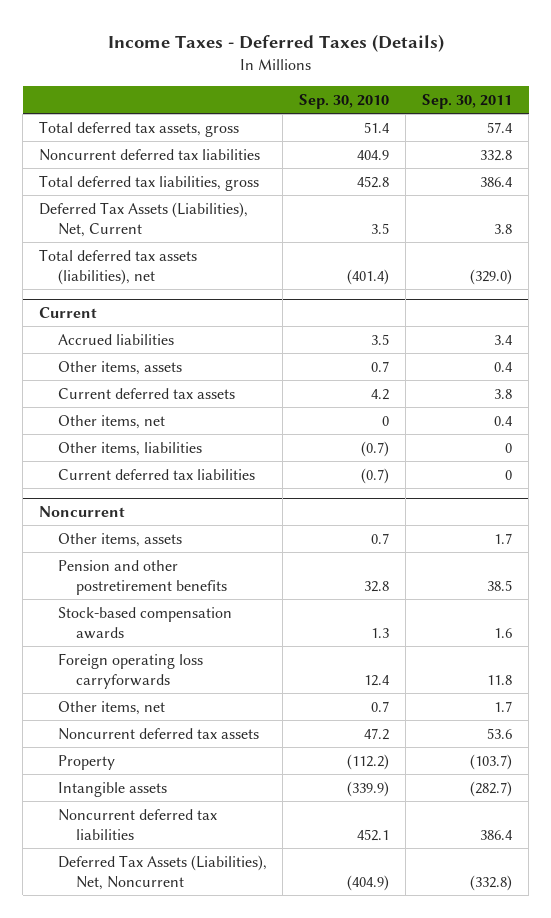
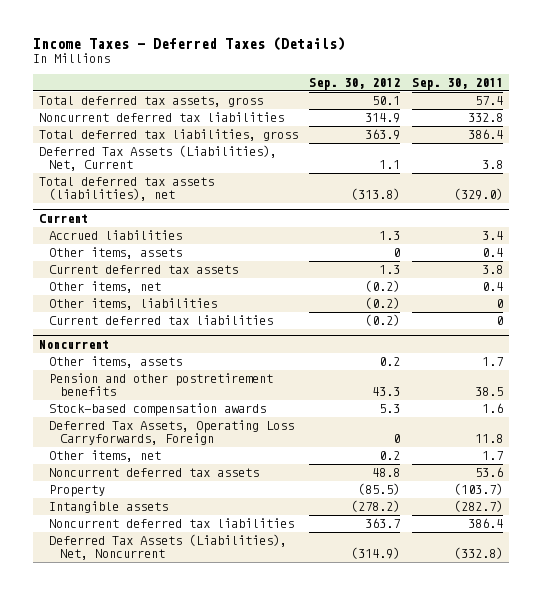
[299,93,390,109] Sep. 30, 2010 -> none
none -> [309,78,401,91] Sep. 30, 2012
[57,652,203,690] Foreign operating loss carryforwards -> [49,420,295,446] Deferred Tax Assets, Operating Loss Carryforwards, Foreign

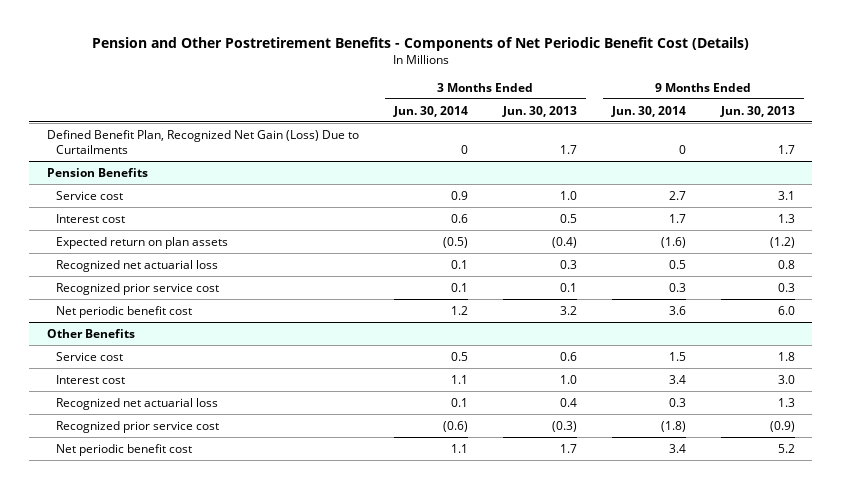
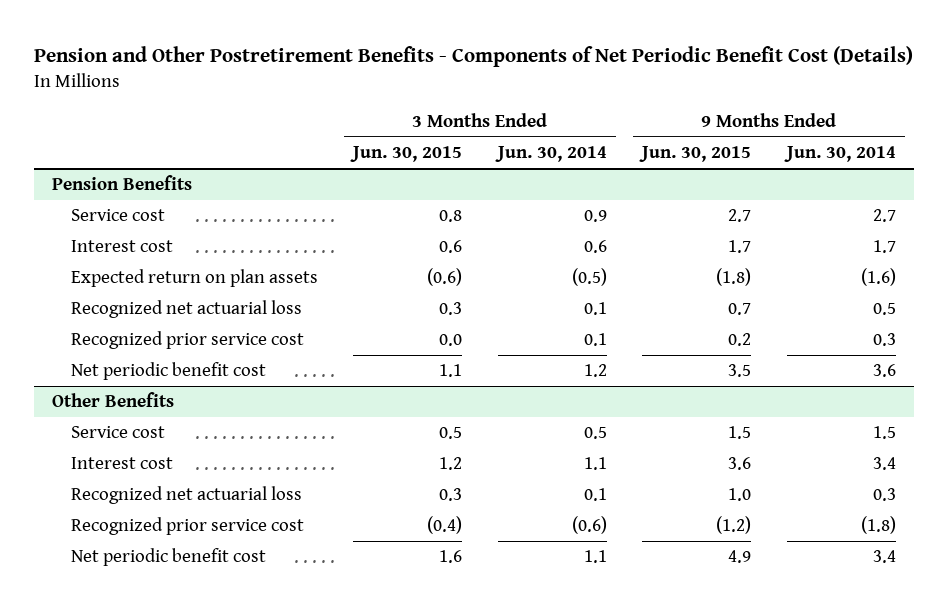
[501,105,577,117] Jun. 30, 2013 -> none
[719,105,795,117] Jun. 30, 2013 -> none
none -> [350,146,463,163] Jun. 30, 2015
none -> [639,146,752,163] Jun. 30, 2015
[46,129,359,155] Defined Benefit Plan, Recognized Net Gain (Loss) Due to Curtailments -> none

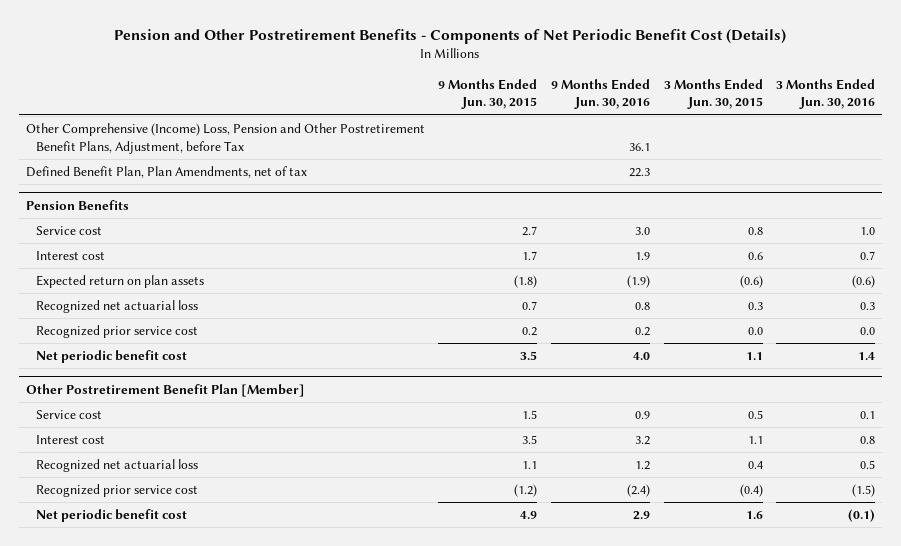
[494,146,607,163] Jun. 30, 2014 -> none
[783,146,896,163] Jun. 30, 2014 -> none
none -> [550,79,650,110] 9 Months Ended Jun. 30, 2016
none -> [776,79,876,110] 3 Months Ended Jun. 30, 2016
none -> [25,123,425,154] Other Comprehensive (Income) Loss, Pension and Other Postretirement Benefit Plans, Adjustment, before Tax
none -> [25,166,307,179] Defined Benefit Plan, Plan Amendments, net of tax
[51,392,174,408] Other Benefits -> [25,383,305,397] Other Postretirement Benefit Plan [Member]
[439,457,463,471] 1.2 -> [747,436,763,445] 1.1
[728,457,752,471] 3.6 -> [522,435,538,445] 3.5
[439,488,463,502] 0.3 -> [747,461,763,470] 0.4
[728,488,752,502] 1.0 -> [522,461,538,470] 1.1

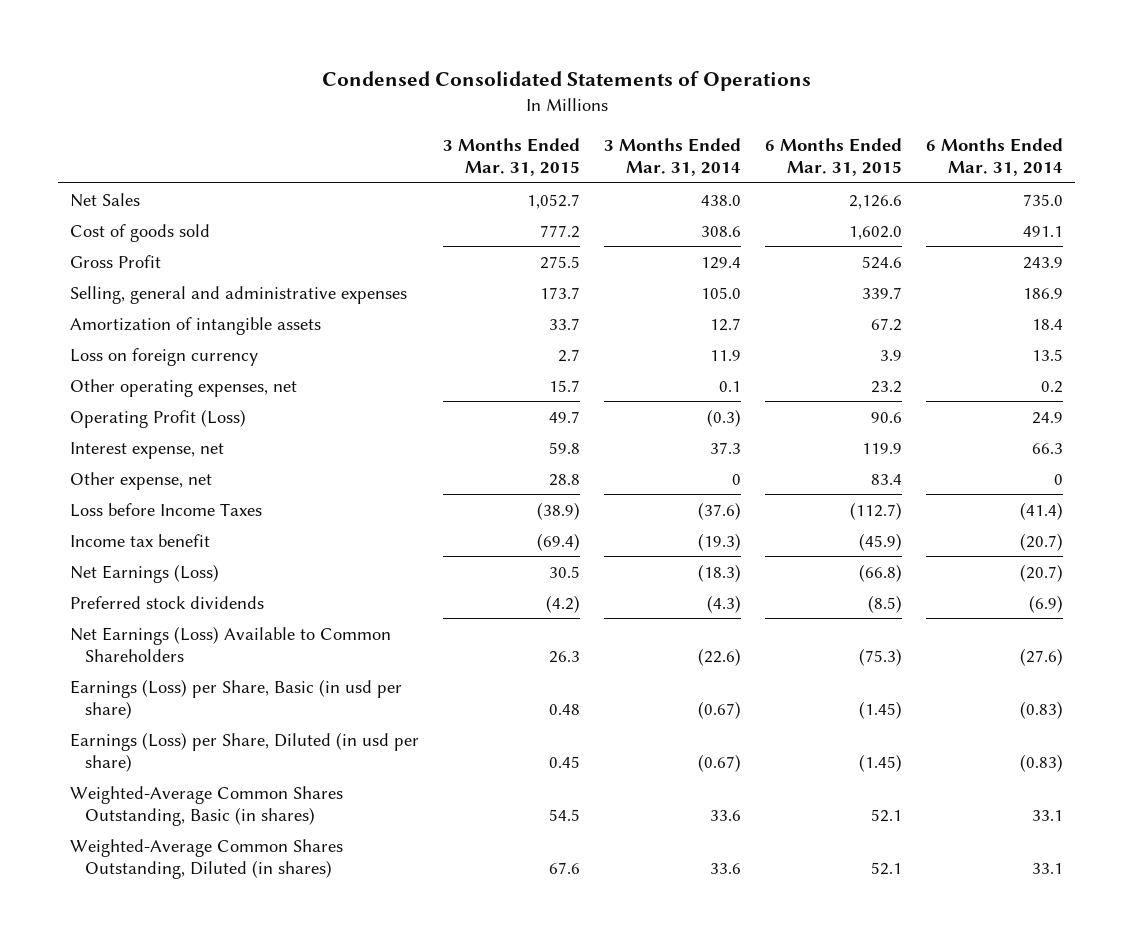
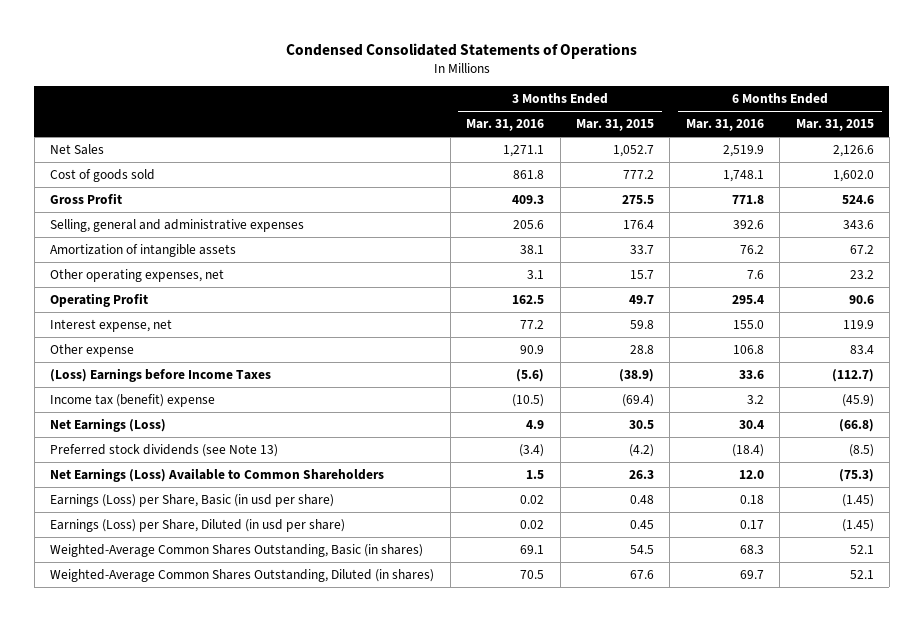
[604,137,742,176] 3 Months Ended Mar. 31, 2014 -> none
[926,137,1064,176] 6 Months Ended Mar. 31, 2014 -> none
none -> [466,119,545,132] Mar. 31, 2016
none -> [685,119,764,132] Mar. 31, 2016
[540,286,581,299] 173.7 -> [622,219,654,229] 176.4
[862,286,903,299] 339.7 -> [842,219,874,229] 343.6
[69,347,258,366] Loss on foreign currency -> none
[69,408,246,428] Operating Profit (Loss) -> [50,292,149,307] Operating Profit
[69,471,212,490] Other expense, net -> [50,343,135,357] Other expense
[69,502,262,517] Loss before Income Taxes -> [50,367,272,382] (Loss) Earnings before Income Taxes
[69,533,210,547] Income tax benefit -> [50,393,216,407] Income tax (benefit) expense
[69,595,264,609] Preferred stock dividends -> [50,443,279,457] Preferred stock dividends (see Note 13)

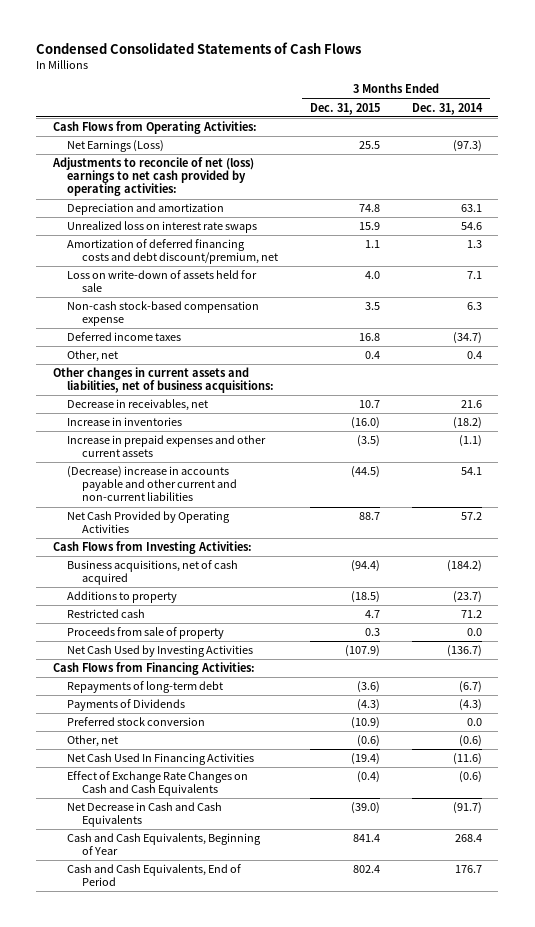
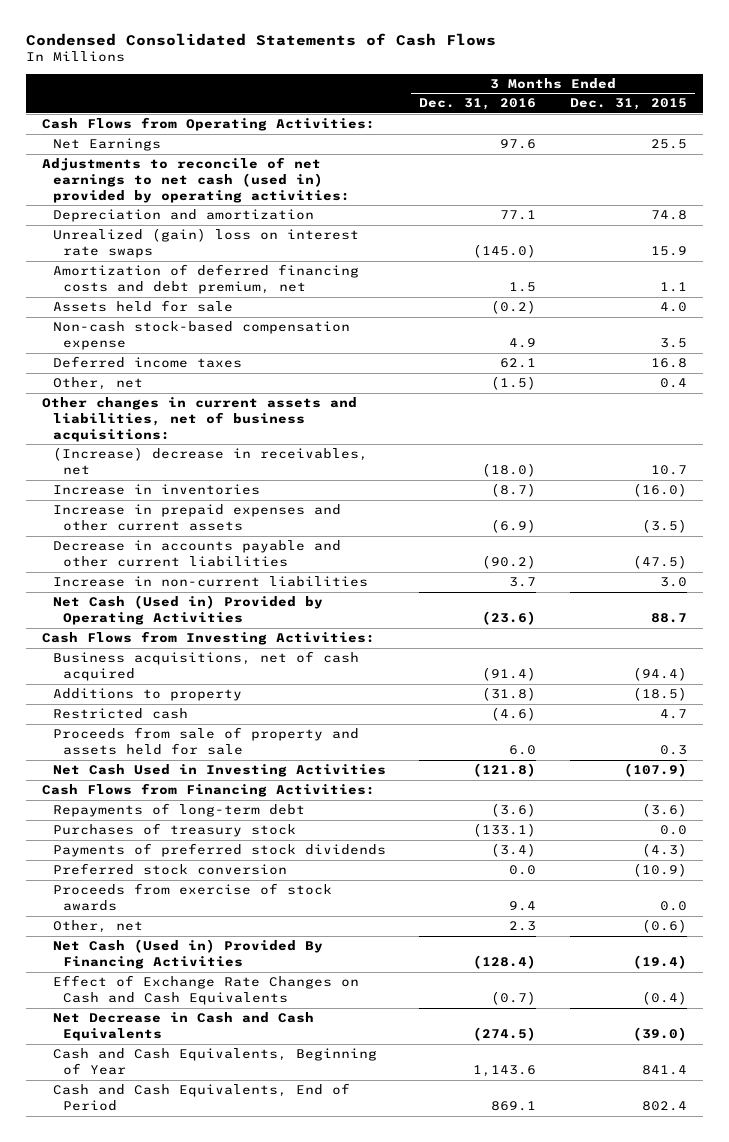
[412,102,484,115] Dec. 31, 2014 -> none
none -> [419,98,537,111] Dec. 31, 2016
[67,140,165,153] Net Earnings (Loss) -> [52,138,161,152] Net Earnings
[51,157,254,197] Adjustments to reconcile of net (loss) earnings to net cash provided by operating activities: -> [42,157,350,204] Adjustments to reconcile of net earnings to net cash (used in) provided by operating activities:
[67,221,258,234] Unrealized loss on interest rate swaps -> [52,228,359,259] Unrealized (gain) loss on interest rate swaps
[67,239,278,265] Amortization of deferred financing costs and debt discount/premium, net -> [52,264,359,295] Amortization of deferred financing costs and debt premium, net
[67,270,258,293] Loss on write-down of assets held for sale -> [52,300,233,313] Assets held for sale
[67,399,209,412] Decrease in receivables, net -> [52,447,368,476] (Increase) decrease in receivables, net
[67,466,237,502] (Decrease) increase in accounts payable and other current and non-current liabilities -> [52,540,341,568] Decrease in accounts payable and other current liabilities
[351,466,381,479] (44.5) -> [632,555,687,570] (47.5)
none -> [52,576,368,588] Increase in non-current liabilities
[67,511,231,534] Net Cash Provided by Operating Activities -> [52,595,323,626] Net Cash (Used in) Provided by Operating Activities
[67,627,225,640] Proceeds from sale of property -> [52,727,359,756] Proceeds from sale of property and assets held for sale
[67,645,254,658] Net Cash Used by Investing Activities -> [52,764,386,778] Net Cash Used in Investing Activities
none -> [52,823,296,838] Purchases of treasury stock
[67,699,186,712] Payments of Dividends -> [52,843,386,858] Payments of preferred stock dividends
none -> [52,883,332,912] Proceeds from exercise of stock awards
[67,753,255,766] Net Cash Used In Financing Activities -> [52,939,323,970] Net Cash (Used in) Provided By Financing Activities

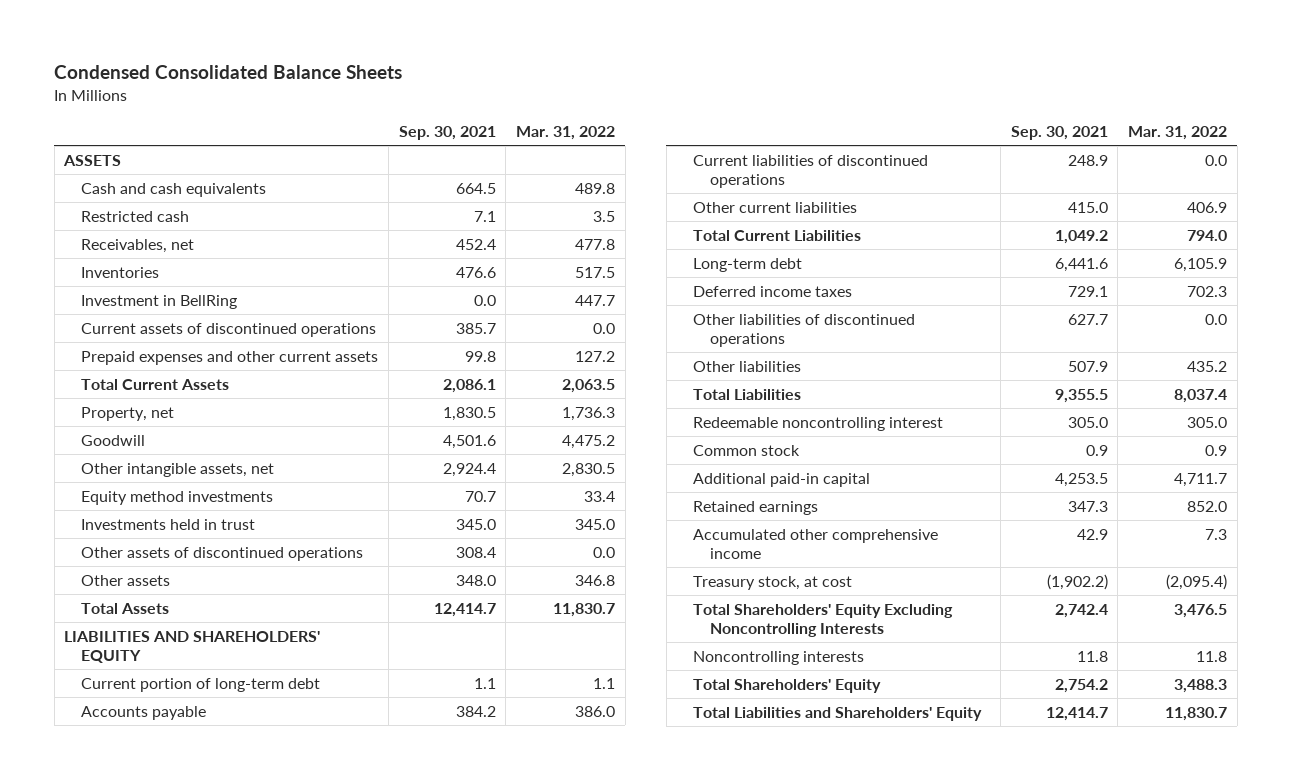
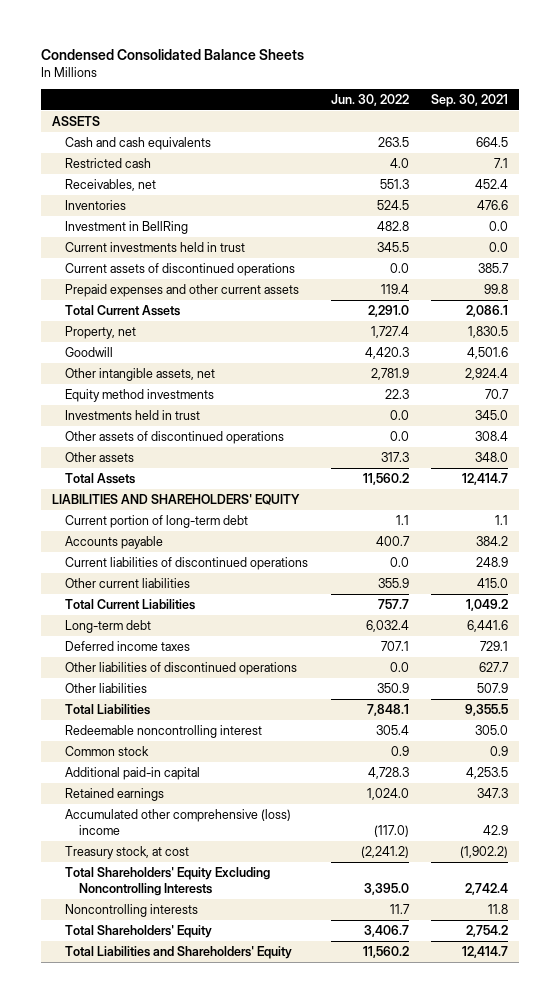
[516,126,616,141] Mar. 31, 2022 -> none
none -> [330,93,409,106] Jun. 30, 2022
none -> [65,241,246,252] Current investments held in trust
[693,528,939,559] Accumulated other comprehensive income -> [65,808,292,835] Accumulated other comprehensive (loss) income

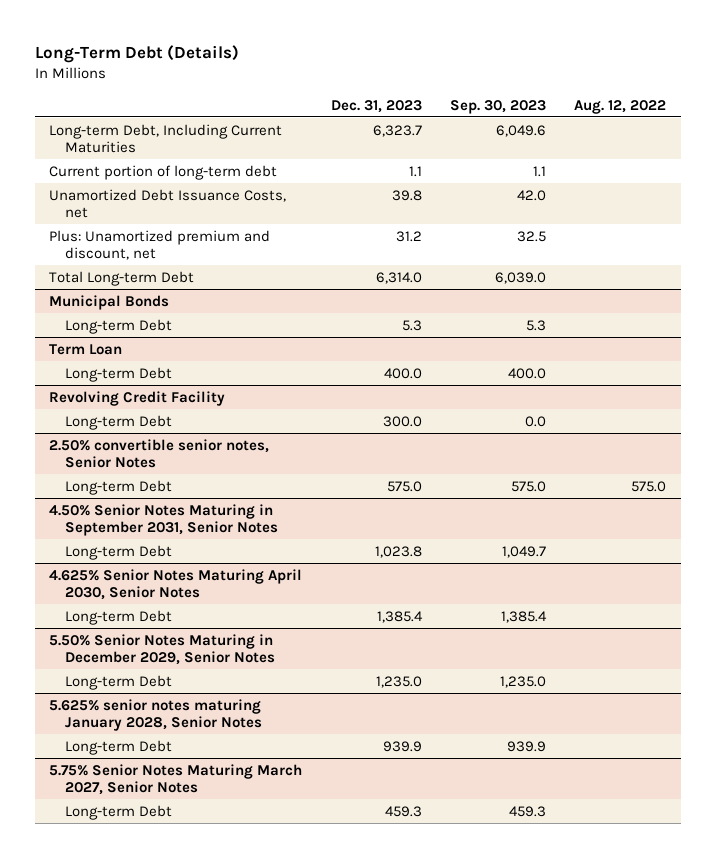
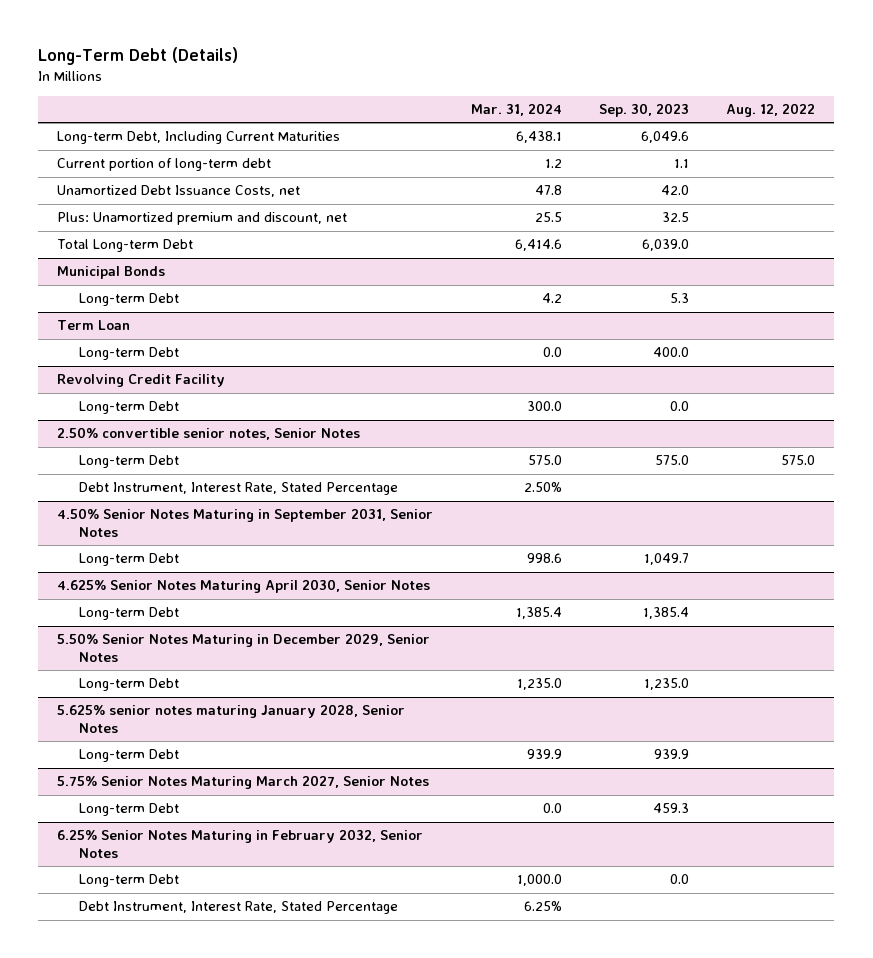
[330,99,422,113] Dec. 31, 2023 -> none
none -> [470,103,562,117] Mar. 31, 2024
none -> [78,482,398,496] Debt Instrument, Interest Rate, Stated Percentage
none -> [57,829,424,859] 6.25% Senior Notes Maturing in February 2032, Senior Notes
none -> [78,874,179,888] Long-term Debt
none -> [78,901,398,915] Debt Instrument, Interest Rate, Stated Percentage

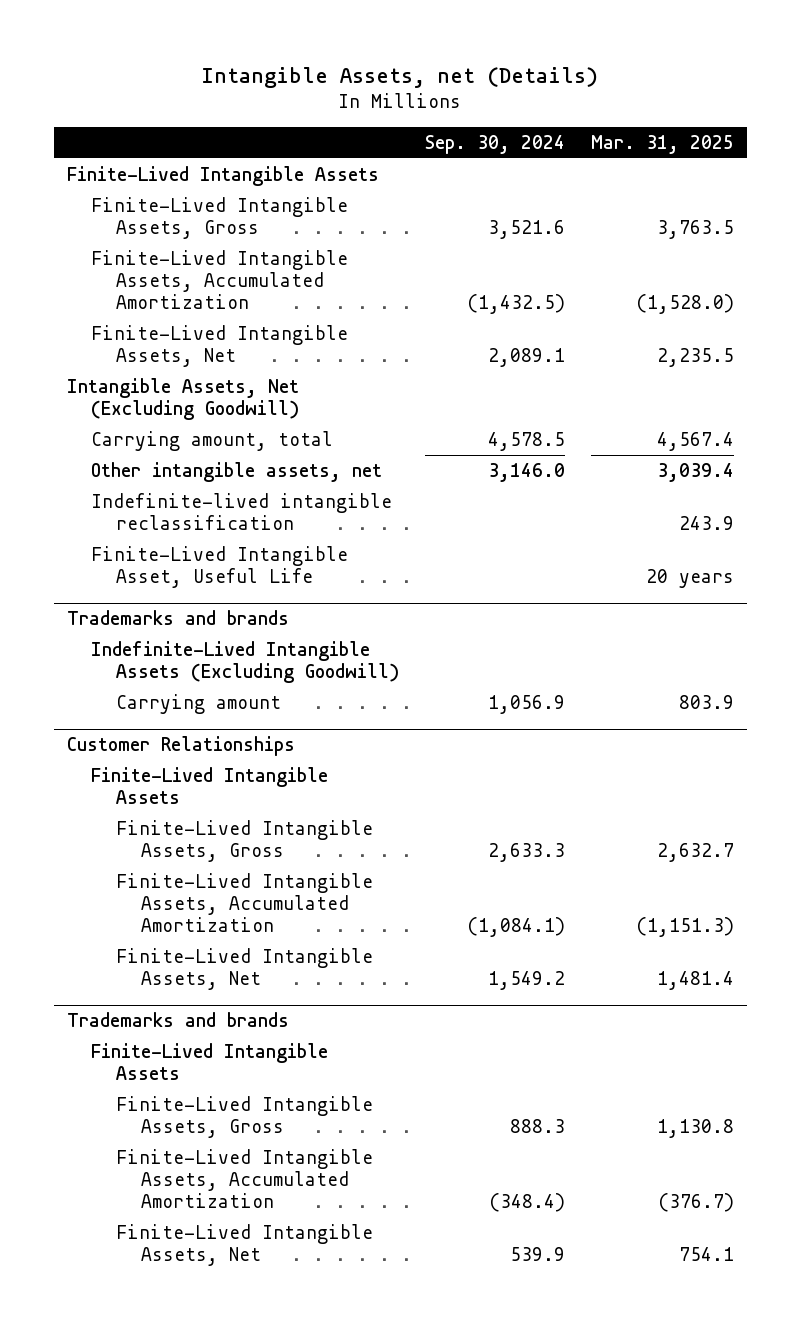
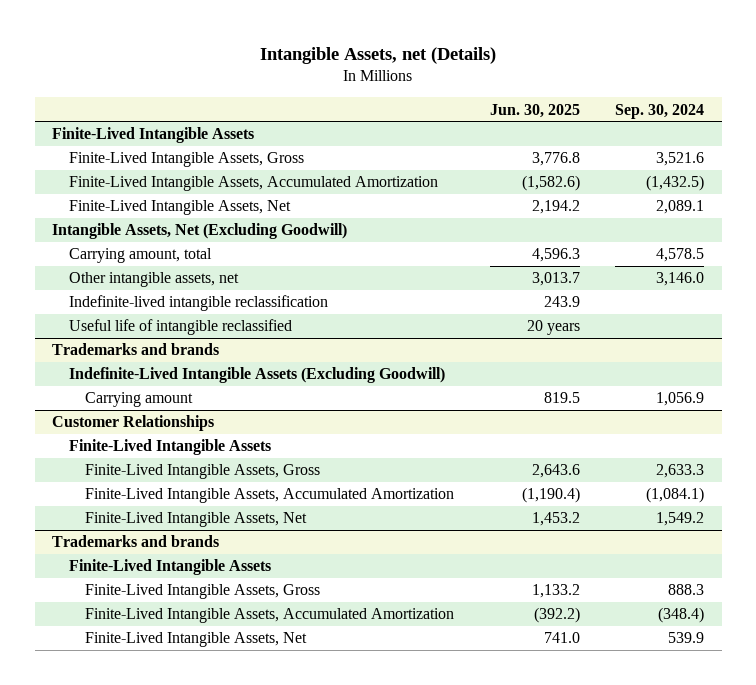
[591,134,735,154] Mar. 31, 2025 -> none
none -> [489,103,580,118] Jun. 30, 2025
[91,545,349,589] Finite-Lived Intangible Asset, Useful Life -> [68,319,292,336] Useful life of intangible reclassified

